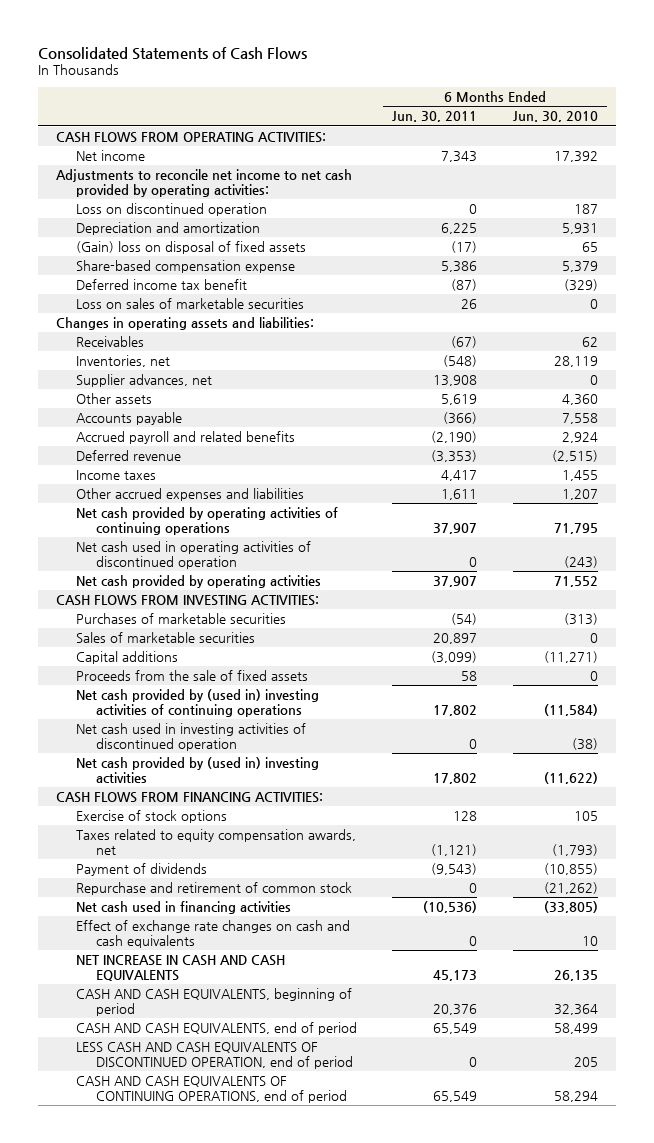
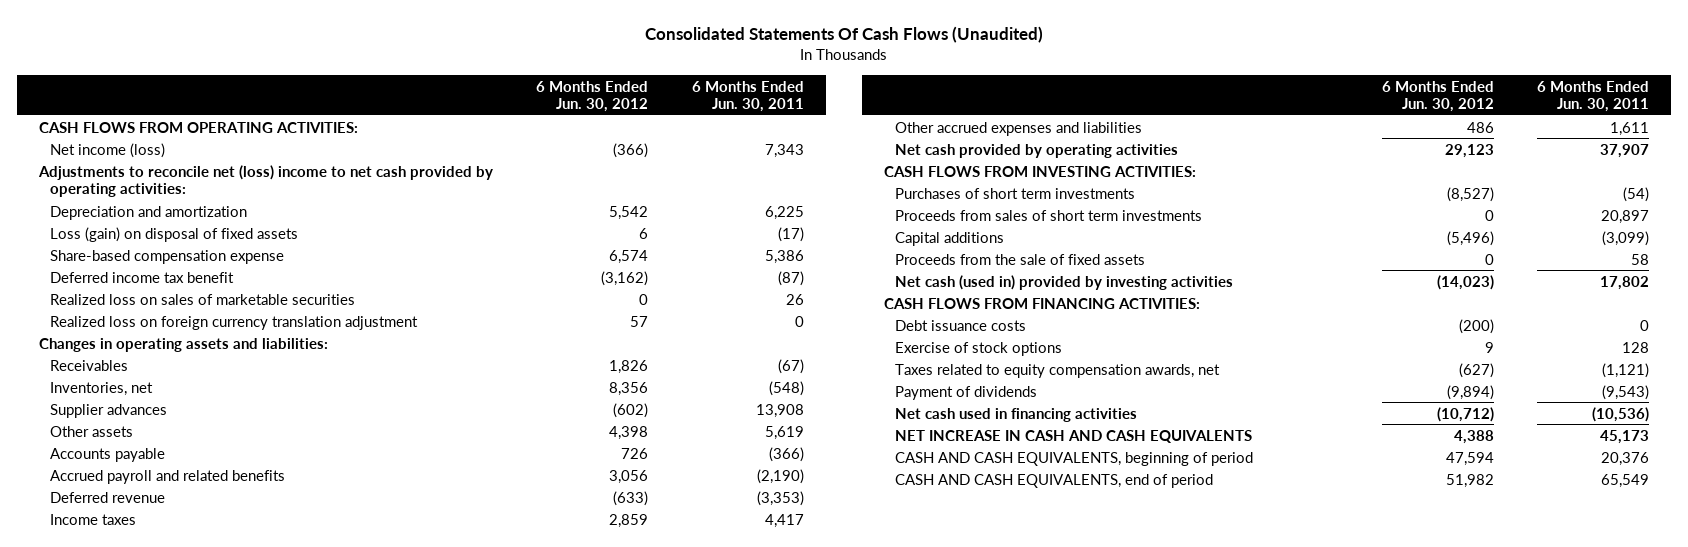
[38,46,308,60] Consolidated Statements of Cash Flows -> [645,26,1044,44] Consolidated Statements Of Cash Flows (Unaudited)
[512,111,598,123] Jun. 30, 2010 -> none
none -> [536,80,649,112] 6 Months Ended Jun. 30, 2012
[75,203,267,217] Loss on discontinued operation -> none
[75,150,145,162] Net income -> [50,142,166,158] Net income (loss)
[56,169,353,197] Adjustments to reconcile net income to net cash provided by operating activities: -> [38,164,494,197] Adjustments to reconcile net (loss) income to net cash provided by operating activities:
[75,241,306,255] (Gain) loss on disposal of fixed assets -> [50,226,299,242] Loss (gain) on disposal of fixed assets
[75,298,304,310] Loss on sales of marketable securities -> [50,293,356,305] Realized loss on sales of marketable securities
none -> [50,315,419,330] Realized loss on foreign currency translation adjustment
[75,374,212,388] Supplier advances, net -> [50,403,168,418] Supplier advances
[75,507,338,535] Net cash provided by operating activities of continuing operations -> none
[75,541,311,569] Net cash used in operating activities of discontinued operation -> none
[75,613,286,625] Purchases of marketable securities -> [895,187,1136,199] Purchases of short term investments
[75,632,255,644] Sales of marketable securities -> [895,209,1203,221] Proceeds from sales of short term investments
[75,689,319,717] Net cash provided by (used in) investing activities of continuing operations -> none
[75,723,306,751] Net cash used in investing activities of discontinued operation -> none
[75,757,319,783] Net cash provided by (used in) investing activities -> [895,274,1234,290] Net cash (used in) provided by investing activities
none -> [895,319,1027,331] Debt issuance costs
[75,882,352,896] Repurchase and retirement of common stock -> none
[75,920,350,948] Effect of exchange rate changes on cash and cash equivalents -> none
[75,1042,353,1069] LESS CASH AND CASH EQUIVALENTS OF DISCONTINUED OPERATION, end of period -> none
[75,1076,347,1103] CASH AND CASH EQUIVALENTS OF CONTINUING OPERATIONS, end of period -> none

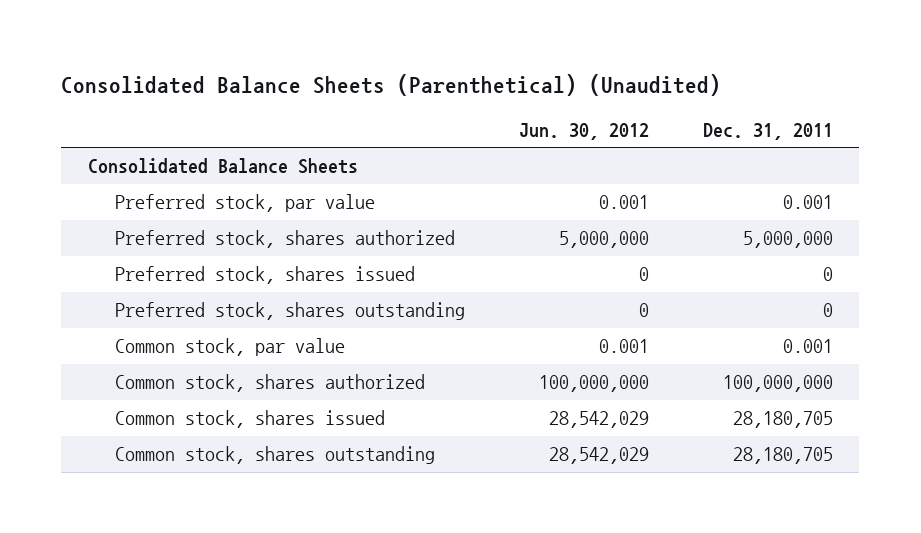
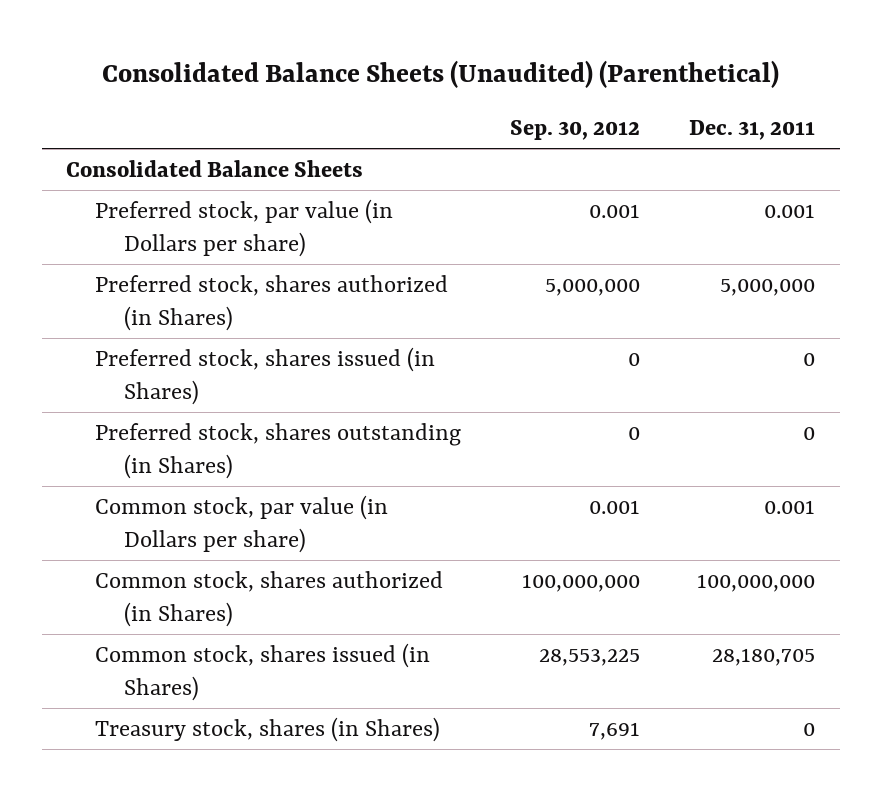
[61,73,722,96] Consolidated Balance Sheets (Parenthetical) (Unaudited) -> [101,59,779,88] Consolidated Balance Sheets (Unaudited) (Parenthetical)
[518,122,649,140] Jun. 30, 2012 -> none
none -> [510,120,641,141] Sep. 30, 2012
[115,446,436,465] Common stock, shares outstanding -> none
[115,194,376,213] Preferred stock, par value -> [95,198,394,257] Preferred stock, par value (in Dollars per share)
[115,230,456,249] Preferred stock, shares authorized -> [95,274,449,331] Preferred stock, shares authorized (in Shares)
[115,266,416,285] Preferred stock, shares issued -> [95,346,436,405] Preferred stock, shares issued (in Shares)
[115,302,466,321] Preferred stock, shares outstanding -> [95,422,462,479] Preferred stock, shares outstanding (in Shares)
[115,338,346,357] Common stock, par value -> [95,494,389,553] Common stock, par value (in Dollars per share)
[115,374,426,393] Common stock, shares authorized -> [95,570,444,627] Common stock, shares authorized (in Shares)
[115,410,386,429] Common stock, shares issued -> [95,642,431,701] Common stock, shares issued (in Shares)
none -> [95,716,441,742] Treasury stock, shares (in Shares)

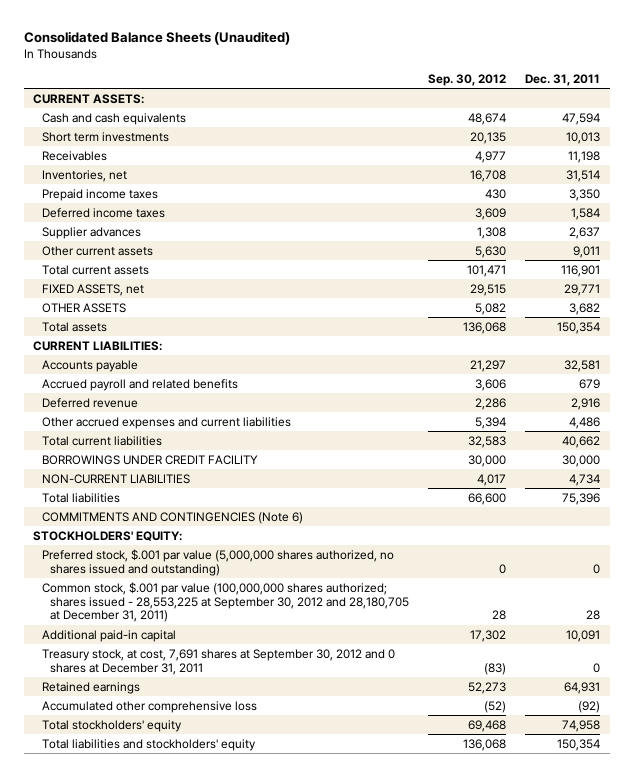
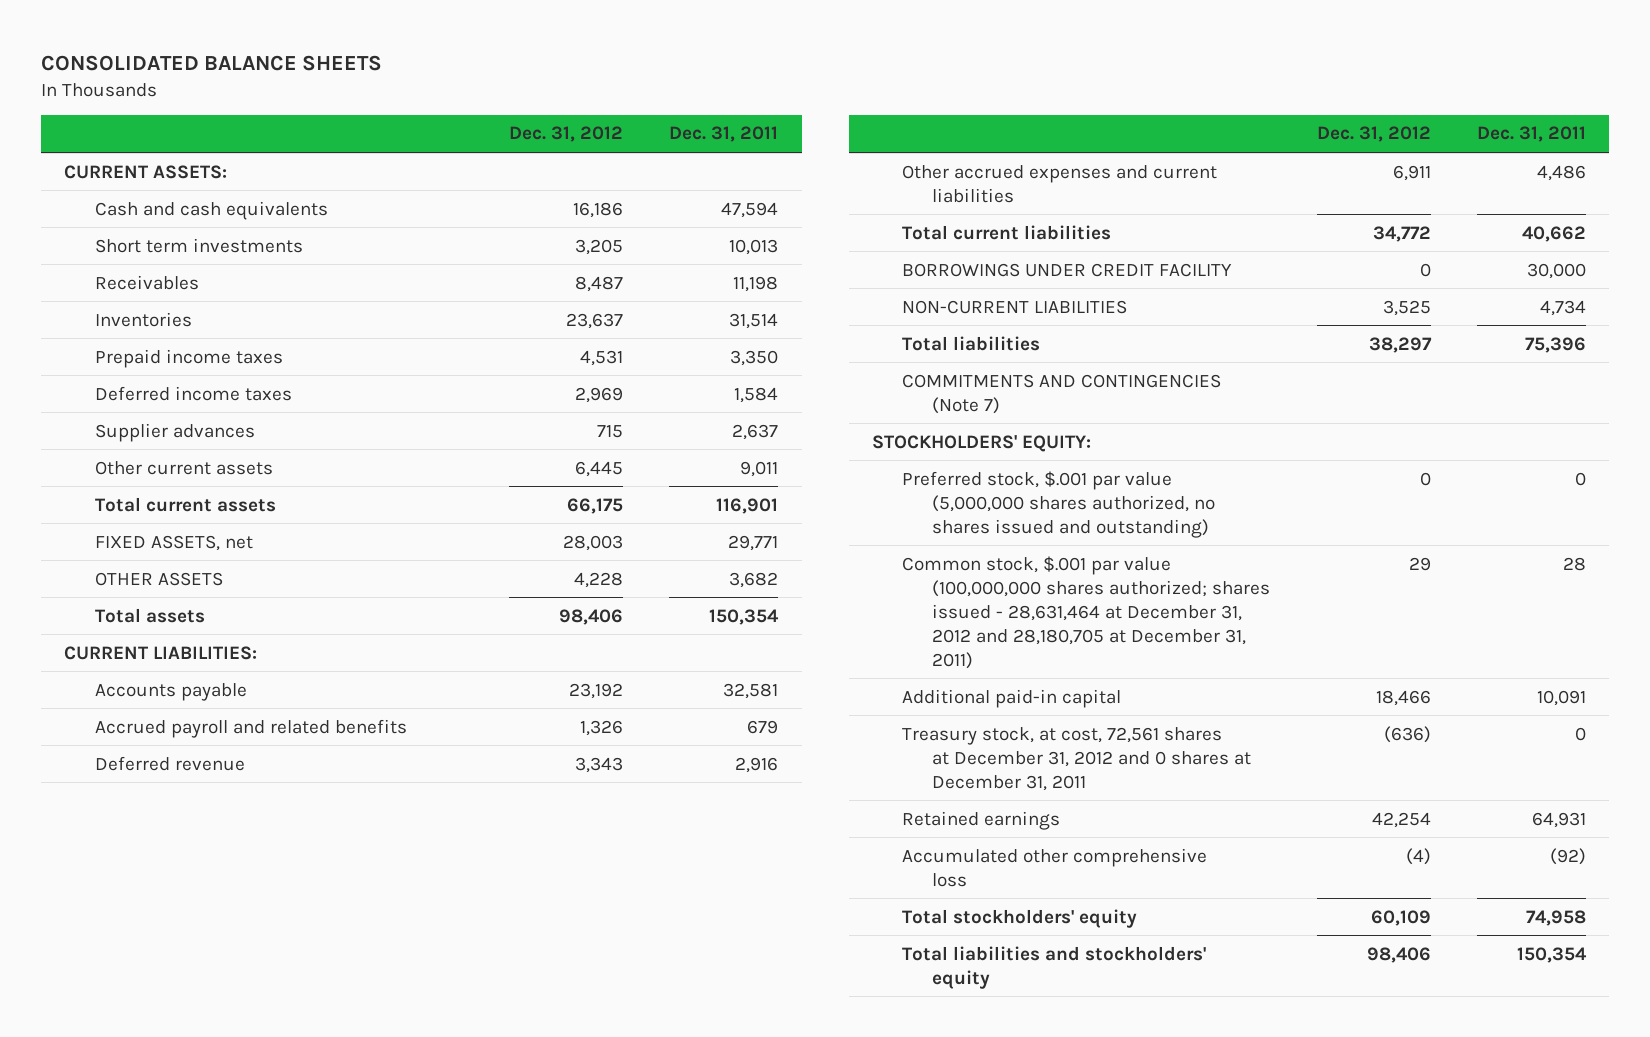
[23,30,290,45] Consolidated Balance Sheets (Unaudited) -> [41,55,383,72] CONSOLIDATED BALANCE SHEETS
[428,74,507,87] Sep. 30, 2012 -> none
none -> [509,126,624,143] Dec. 31, 2012
[41,169,127,182] Inventories, net -> [94,311,192,327] Inventories
[41,511,303,524] COMMITMENTS AND CONTINGENCIES (Note 6) -> [902,373,1222,414] COMMITMENTS AND CONTINGENCIES (Note 7)
[41,581,410,623] Common stock, $.001 par value (100,000,000 shares authorized; shares issued - 28,553,225 at September 30, 2012 and 28,180,705 at December 31, 2011) -> [902,555,1271,669] Common stock, $.001 par value (100,000,000 shares authorized; shares issued - 28,631,464 at December 31, 2012 and 28,180,705 at December 31, 2011)
[41,648,395,675] Treasury stock, at cost, 7,691 shares at September 30, 2012 and 0 shares at December 31, 2011 -> [902,726,1252,791] Treasury stock, at cost, 72,561 shares at December 31, 2012 and 0 shares at December 31, 2011

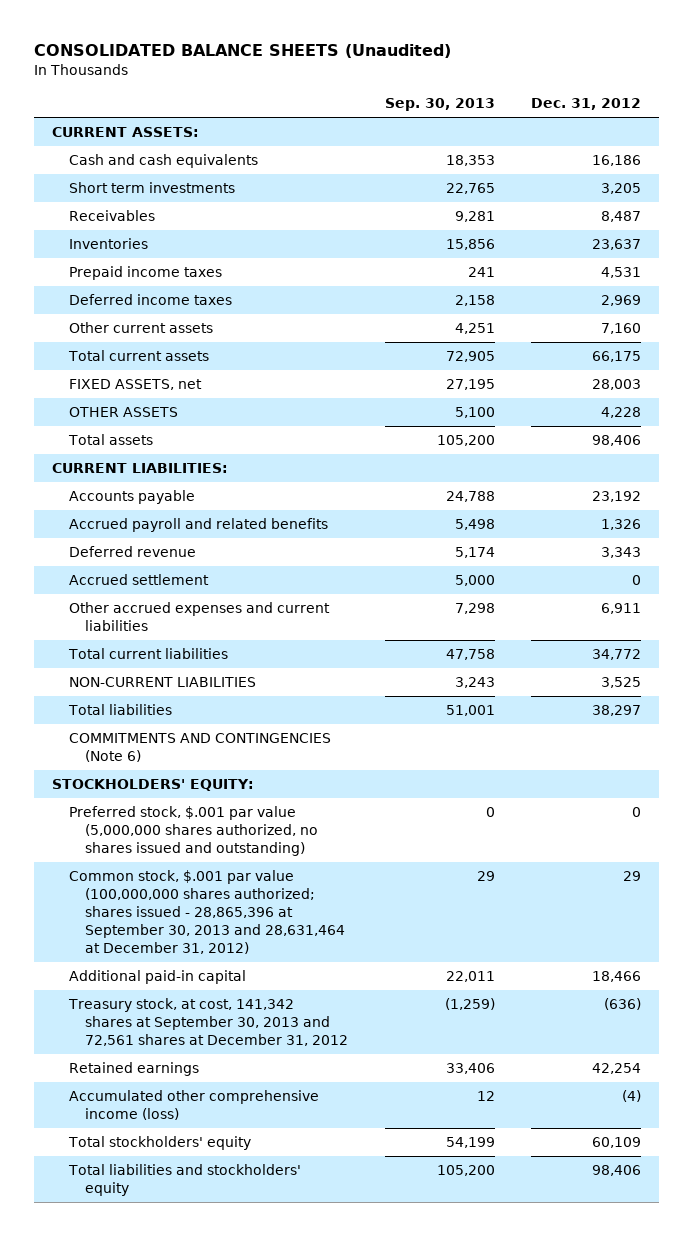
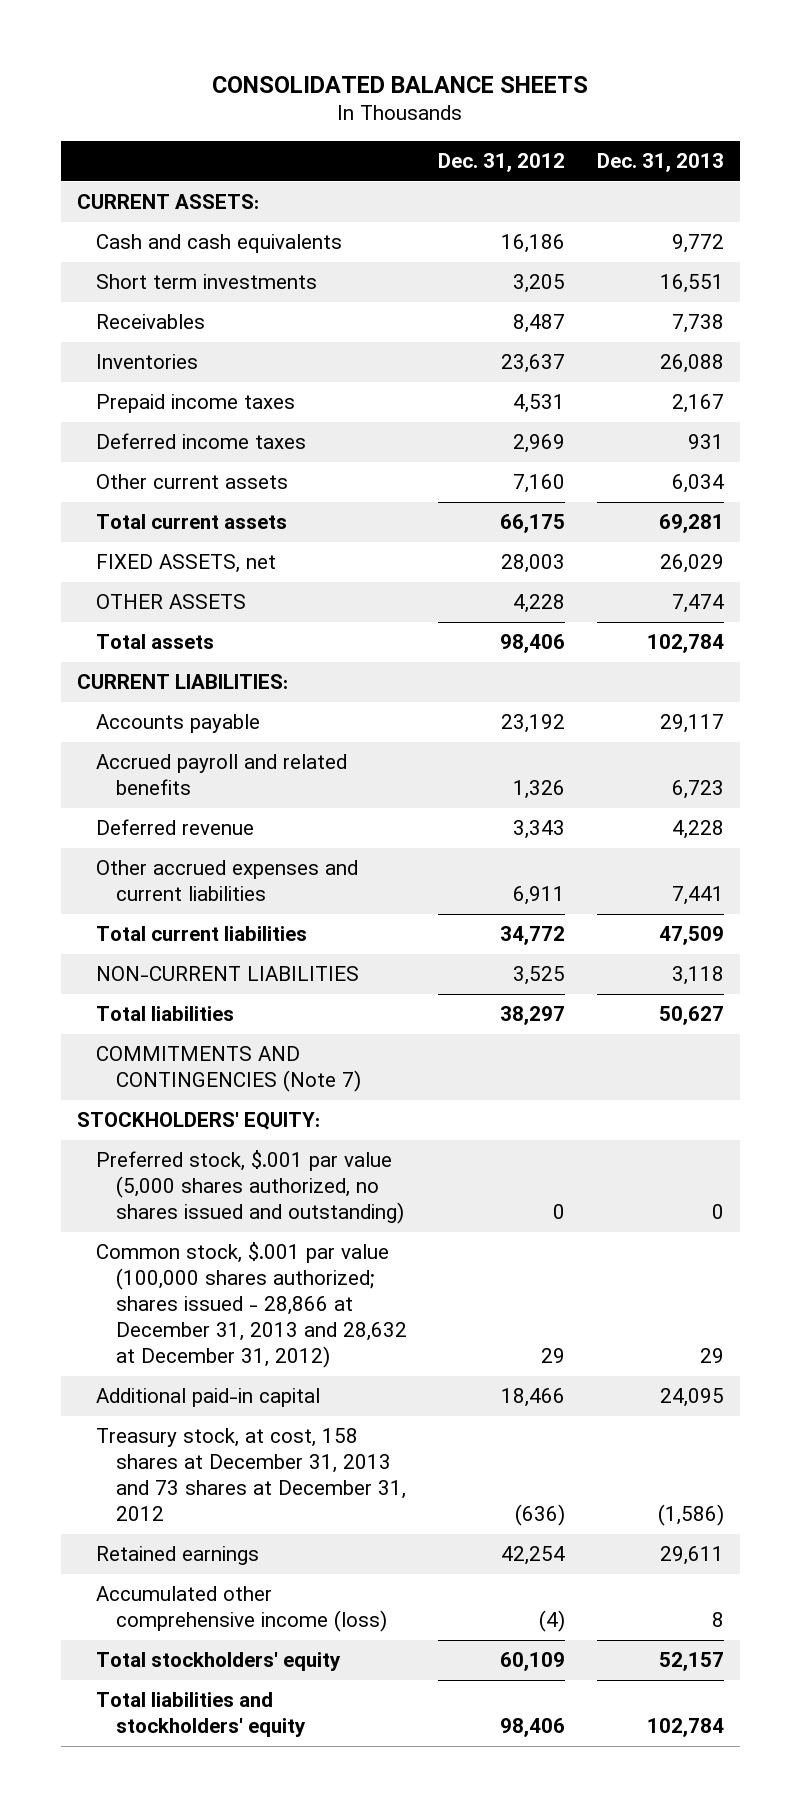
[34,44,452,59] CONSOLIDATED BALANCE SHEETS (Unaudited) -> [212,75,589,93] CONSOLIDATED BALANCE SHEETS
[384,98,495,112] Sep. 30, 2013 -> none
none -> [596,153,724,173] Dec. 31, 2013
[68,574,209,586] Accrued settlement -> none
[68,733,331,763] COMMITMENTS AND CONTINGENCIES (Note 6) -> [96,1046,361,1093] COMMITMENTS AND CONTINGENCIES (Note 7)
[68,806,319,856] Preferred stock, $.001 par value (5,000,000 shares authorized, no shares issued and outstanding) -> [96,1150,404,1225] Preferred stock, $.001 par value (5,000 shares authorized, no shares issued and outstanding)
[68,870,346,954] Common stock, $.001 par value (100,000,000 shares authorized; shares issued - 28,865,396 at September 30, 2013 and 28,631,464 at December 31, 2012) -> [96,1242,407,1368] Common stock, $.001 par value (100,000 shares authorized; shares issued - 28,866 at December 31, 2013 and 28,632 at December 31, 2012)
[67,998,349,1046] Treasury stock, at cost, 141,342 shares at September 30, 2013 and 72,561 shares at December 31, 2012 -> [96,1428,406,1522] Treasury stock, at cost, 158 shares at December 31, 2013 and 73 shares at December 31, 2012

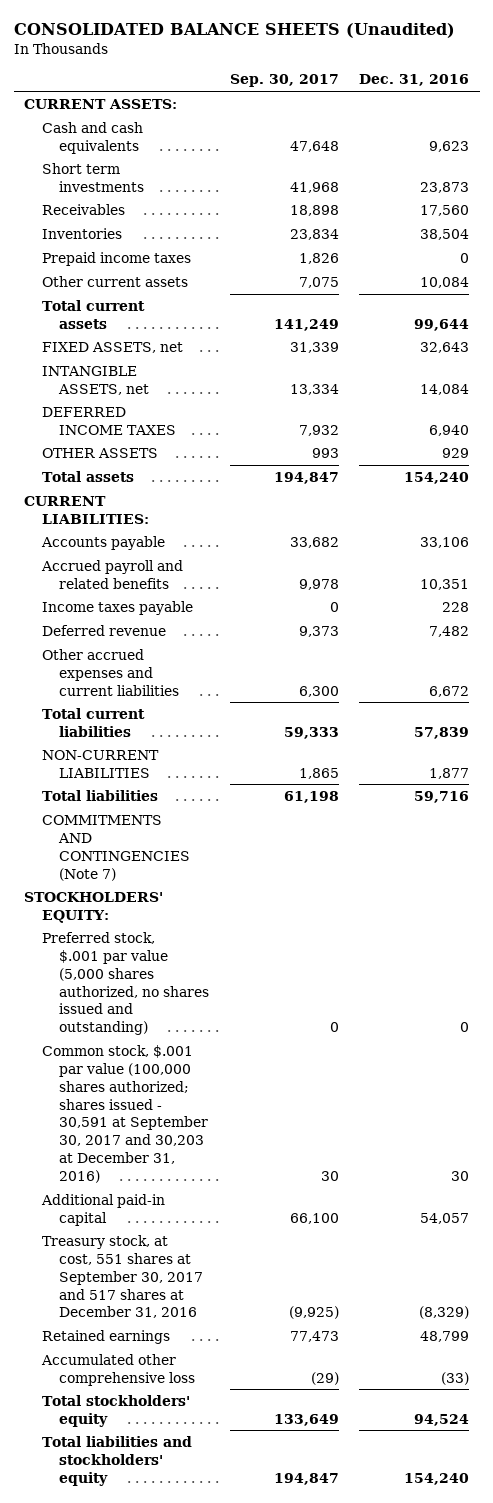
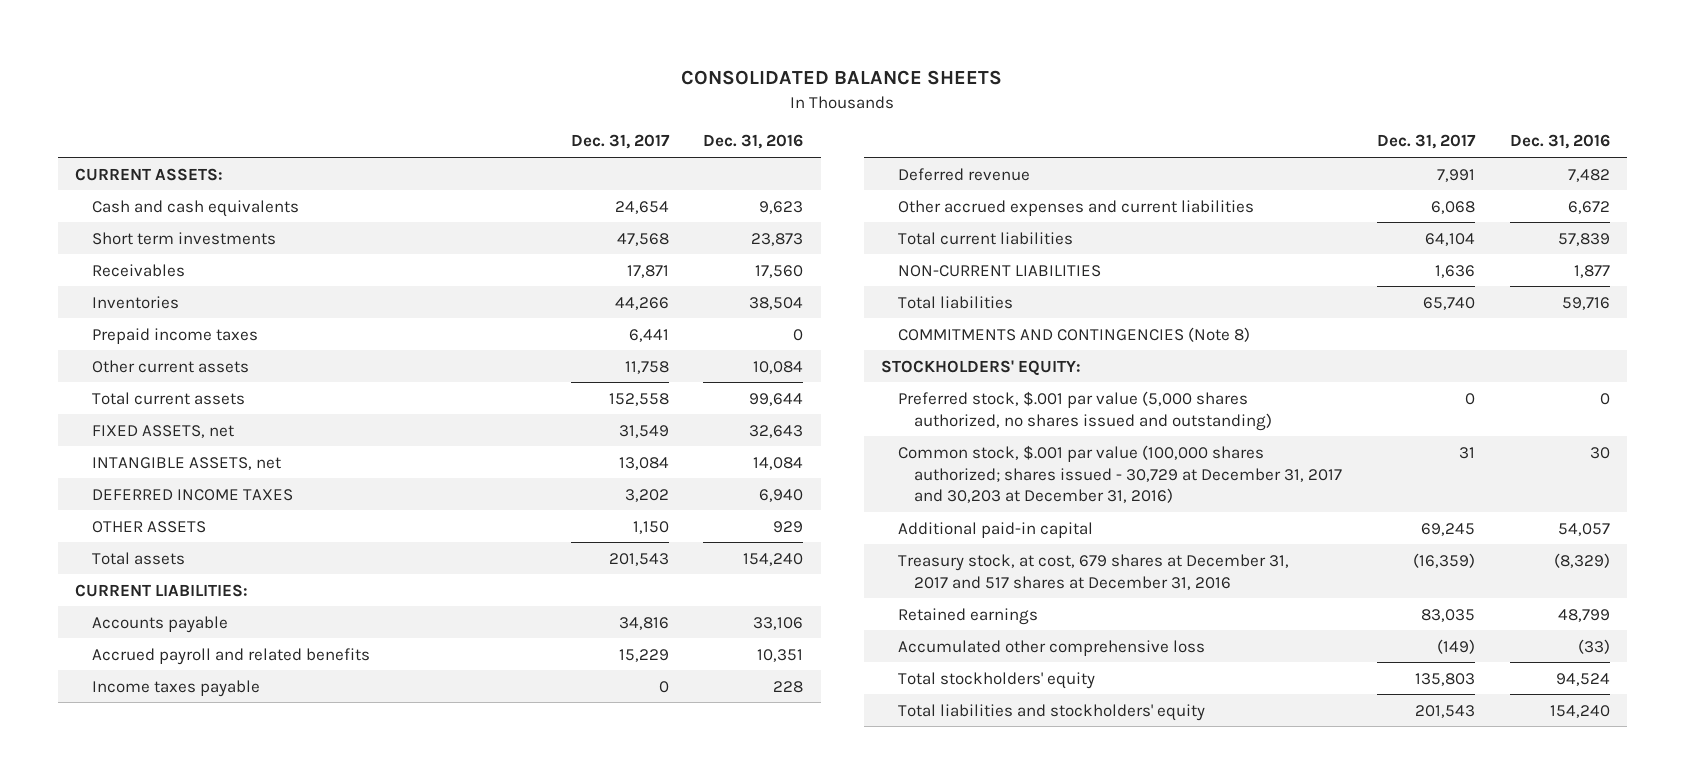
[13,23,455,39] CONSOLIDATED BALANCE SHEETS (Unaudited) -> [681,70,1003,86] CONSOLIDATED BALANCE SHEETS
[229,74,339,88] Sep. 30, 2017 -> none
none -> [570,134,670,150] Dec. 31, 2017
[41,814,190,881] COMMITMENTS AND CONTINGENCIES (Note 7) -> [897,326,1250,342] COMMITMENTS AND CONTINGENCIES (Note 8)
[41,1044,208,1184] Common stock, $.001 par value (100,000 shares authorized; shares issued - 30,591 at September 30, 2017 and 30,203 at December 31, 2016) -> [897,444,1342,504] Common stock, $.001 par value (100,000 shares authorized; shares issued - 30,729 at December 31, 2017 and 30,203 at December 31, 2016)
[41,1234,203,1319] Treasury stock, at cost, 551 shares at September 30, 2017 and 517 shares at December 31, 2016 -> [897,553,1289,590] Treasury stock, at cost, 679 shares at December 31, 2017 and 517 shares at December 31, 2016

